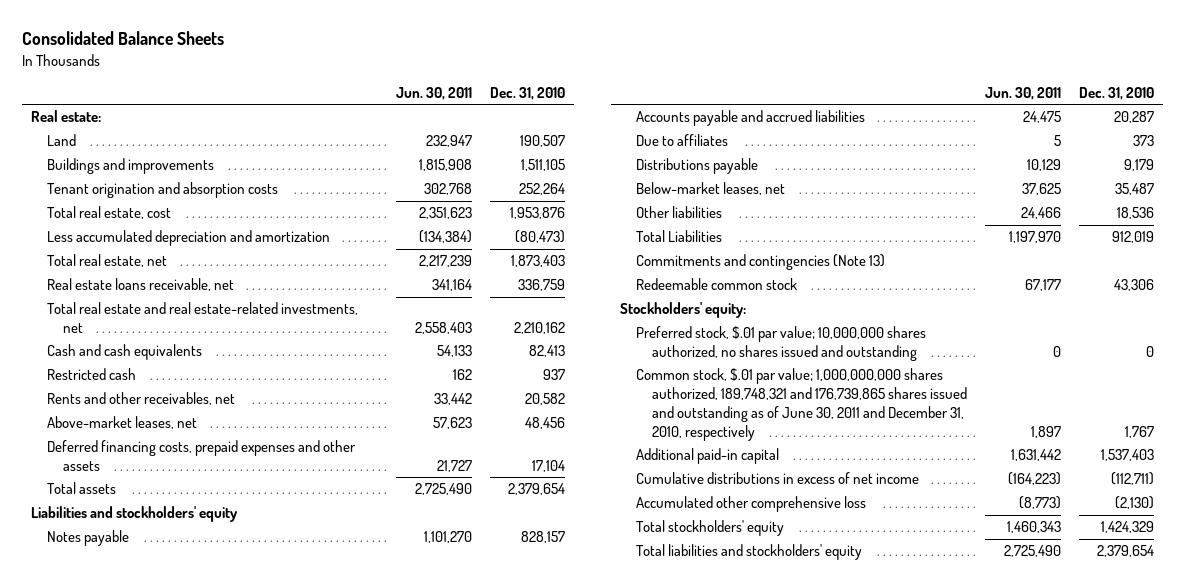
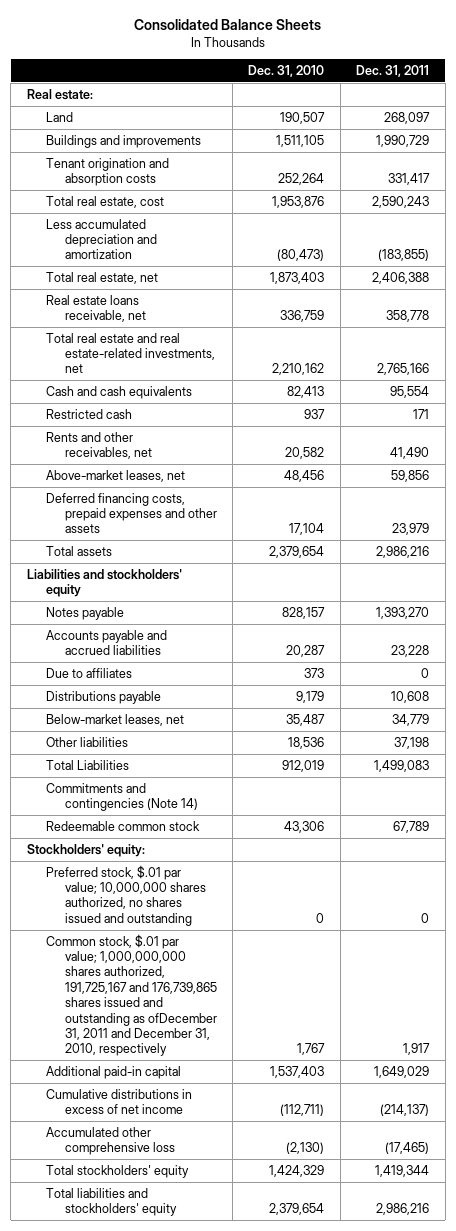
[396,87,473,101] Jun. 30, 2011 -> none
none -> [356,64,430,77] Dec. 31, 2011
[636,254,886,271] Commitments and contingencies (Note 13) -> [45,782,198,812] Commitments and contingencies (Note 14)
[636,368,968,441] Common stock, $.01 par value; 1,000,000,000 shares authorized, 189,748,321 and 176,739,865 shares issued and outstanding as of June 30, 2011 and December 31, 2010, respectively -> [45,933,217,1057] Common stock, $.01 par value; 1,000,000,000 shares authorized, 191,725,167 and 176,739,865 shares issued and outstanding as ofDecember 31, 2011 and December 31, 2010, respectively

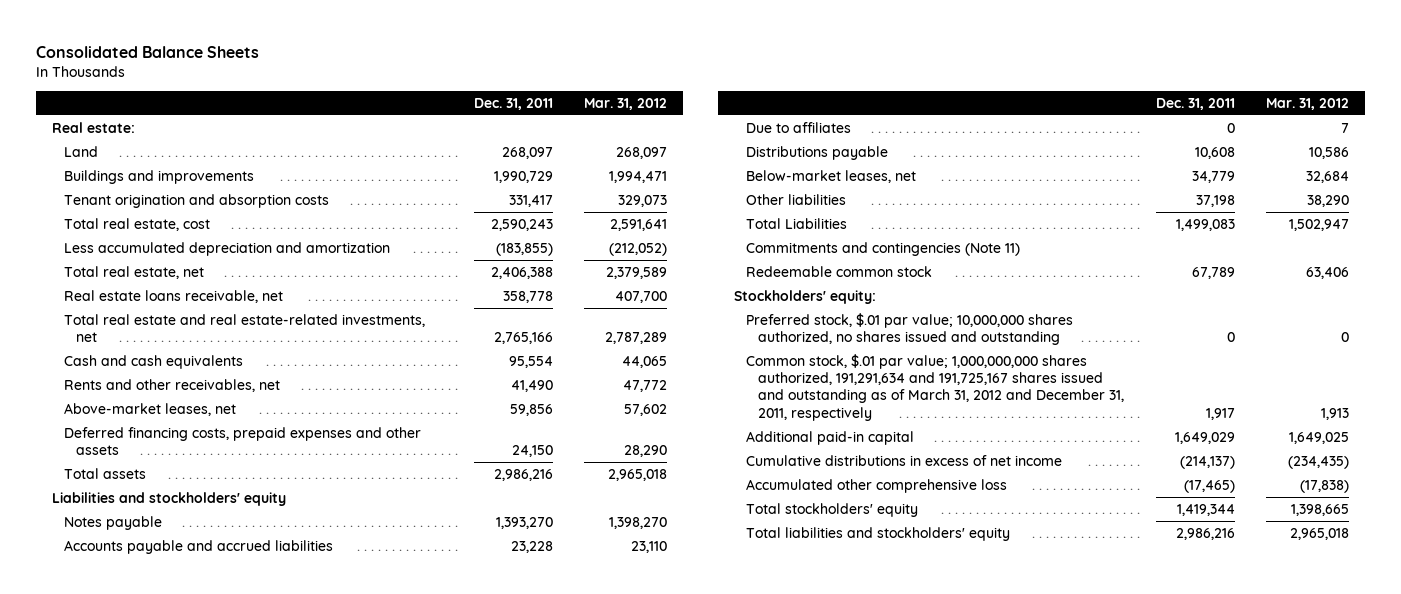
[248,64,325,77] Dec. 31, 2010 -> none
none -> [584,97,668,110] Mar. 31, 2012
[45,408,132,419] Restricted cash -> none
[392,523,430,536] 23,979 -> [511,445,553,458] 24,150
[45,782,198,812] Commitments and contingencies (Note 14) -> [746,241,1021,256] Commitments and contingencies (Note 11)
[45,933,217,1057] Common stock, $.01 par value; 1,000,000,000 shares authorized, 191,725,167 and 176,739,865 shares issued and outstanding as ofDecember 31, 2011 and December 31, 2010, respectively -> [746,353,1125,421] Common stock, $.01 par value; 1,000,000,000 shares authorized, 191,291,634 and 191,725,167 shares issued and outstanding as of March 31, 2012 and December 31, 2011, respectively

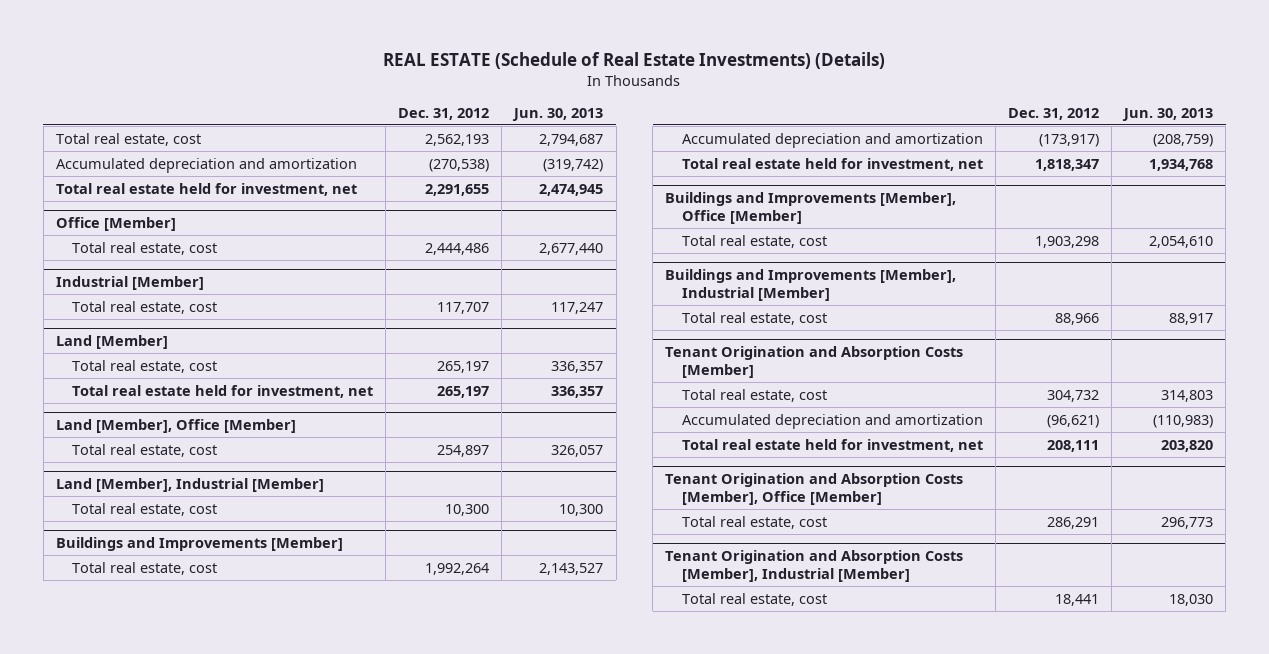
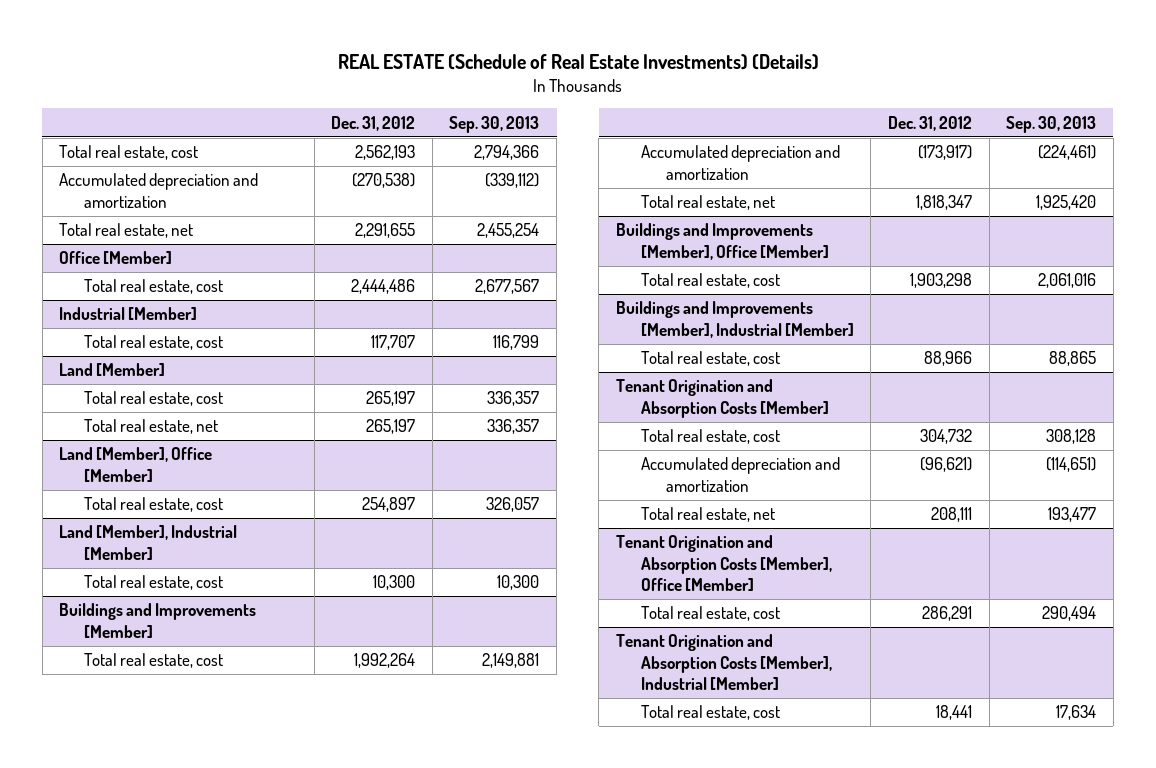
[512,107,604,121] Jun. 30, 2013 -> none
none -> [449,115,540,133] Sep. 30, 2013
[55,182,357,196] Total real estate held for investment, net -> [59,223,194,239] Total real estate, net
[71,384,373,398] Total real estate held for investment, net -> [84,419,219,435] Total real estate, net
[681,157,983,171] Total real estate held for investment, net -> [640,195,775,211] Total real estate, net
[681,438,983,452] Total real estate held for investment, net -> [640,507,775,523] Total real estate, net

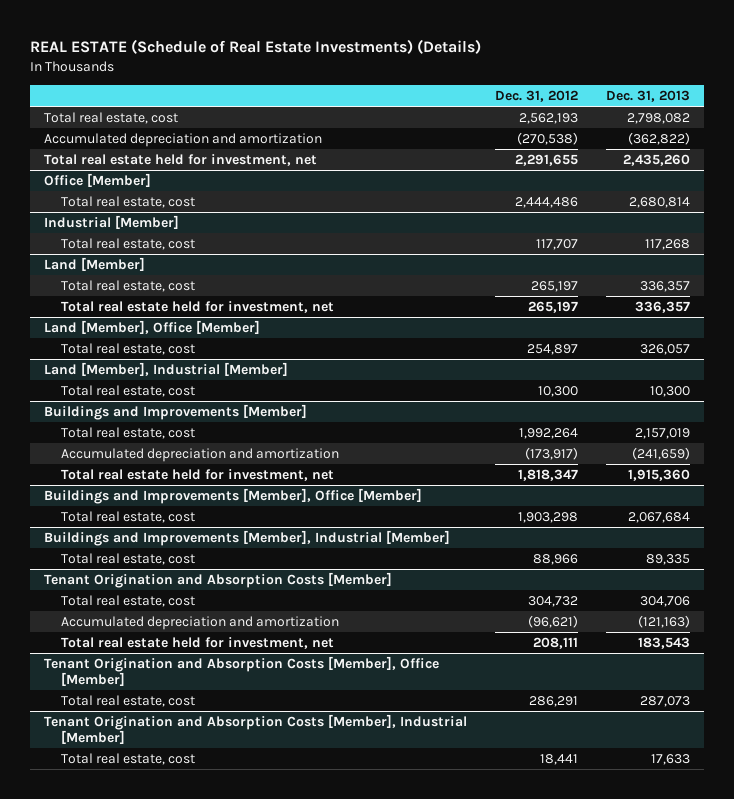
[449,115,540,133] Sep. 30, 2013 -> none
none -> [605,90,690,103] Dec. 31, 2013
[59,223,194,239] Total real estate, net -> [44,153,318,166] Total real estate held for investment, net
[84,419,219,435] Total real estate, net -> [60,300,334,313] Total real estate held for investment, net
[640,195,775,211] Total real estate, net -> [60,468,334,481] Total real estate held for investment, net
[640,507,775,523] Total real estate, net -> [60,636,334,649] Total real estate held for investment, net

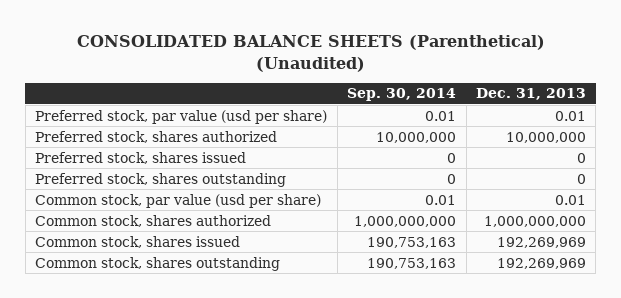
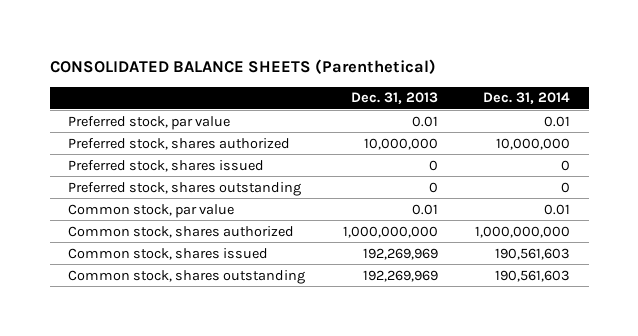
[76,35,545,72] CONSOLIDATED BALANCE SHEETS (Parenthetical) (Unaudited) -> [49,59,436,75] CONSOLIDATED BALANCE SHEETS (Parenthetical)
[347,88,457,102] Sep. 30, 2014 -> none
none -> [483,92,571,105] Dec. 31, 2014
[35,109,328,124] Preferred stock, par value (usd per share) -> [68,115,231,130] Preferred stock, par value
[35,193,322,208] Common stock, par value (usd per share) -> [68,203,235,218] Common stock, par value

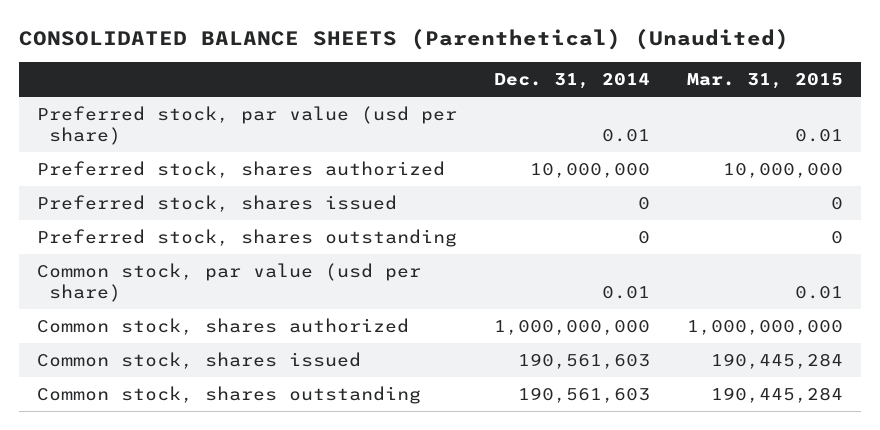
[49,59,436,75] CONSOLIDATED BALANCE SHEETS (Parenthetical) -> [19,29,790,51] CONSOLIDATED BALANCE SHEETS (Parenthetical) (Unaudited)
[350,92,438,105] Dec. 31, 2013 -> none
none -> [686,73,843,90] Mar. 31, 2015
[68,115,231,130] Preferred stock, par value -> [37,106,458,146] Preferred stock, par value (usd per share)
[68,203,235,218] Common stock, par value -> [37,263,422,303] Common stock, par value (usd per share)

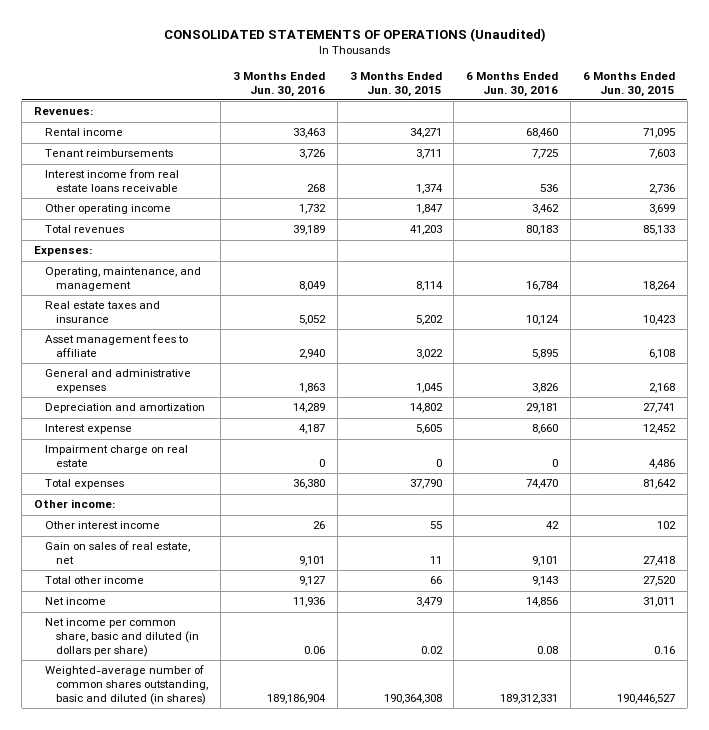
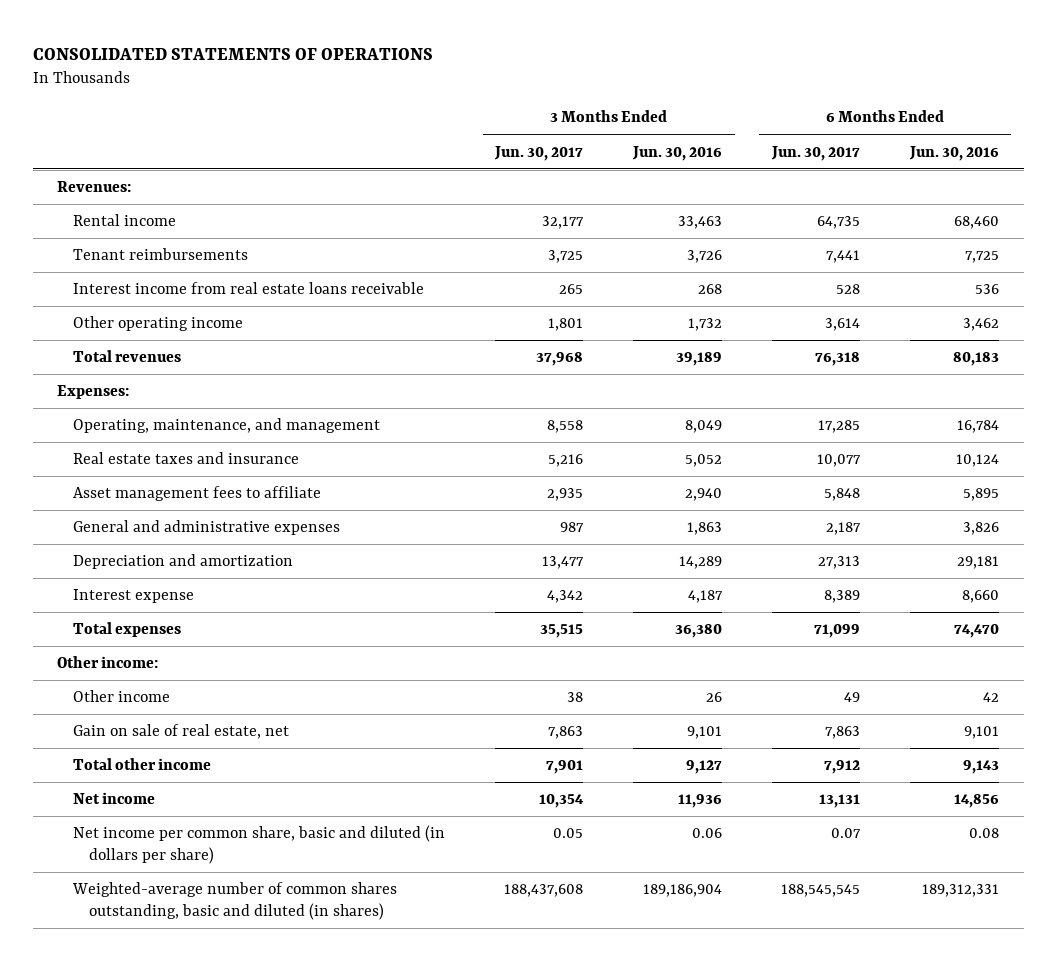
[163,28,546,43] CONSOLIDATED STATEMENTS OF OPERATIONS (Unaudited) -> [32,47,433,60] CONSOLIDATED STATEMENTS OF OPERATIONS
[349,72,442,97] 3 Months Ended Jun. 30, 2015 -> none
[582,72,675,97] 6 Months Ended Jun. 30, 2015 -> none
none -> [494,145,584,161] Jun. 30, 2017
none -> [770,145,860,161] Jun. 30, 2017
[45,445,189,467] Impairment charge on real estate -> none
[45,521,161,530] Other interest income -> [73,690,171,703] Other income
[45,541,191,564] Gain on sales of real estate, net -> [73,724,290,740] Gain on sale of real estate, net

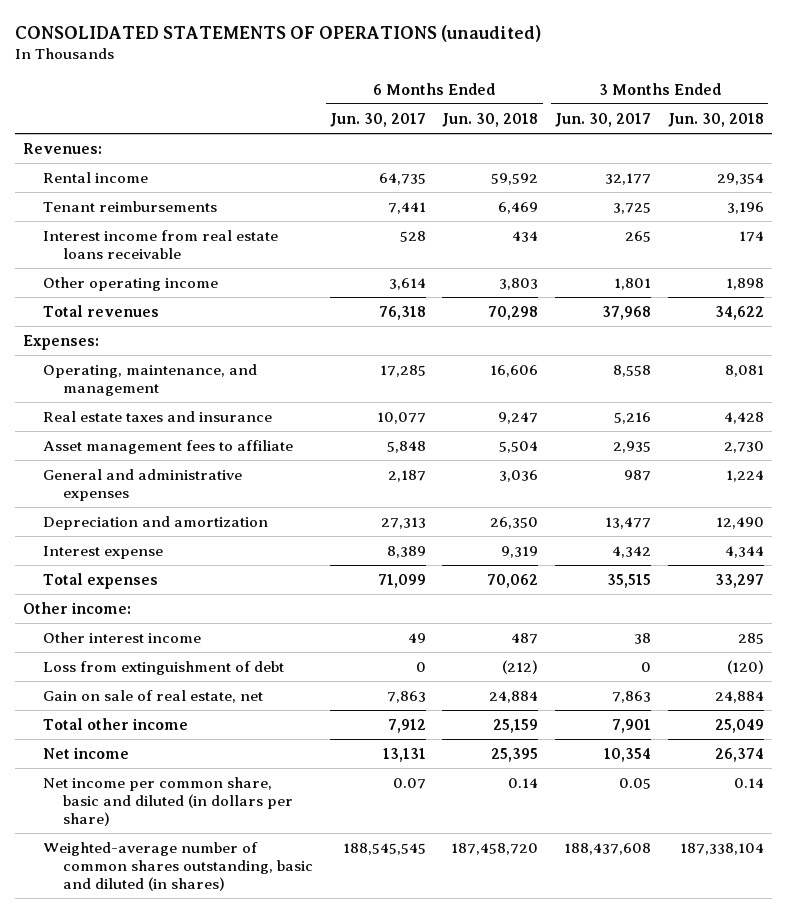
[32,47,433,60] CONSOLIDATED STATEMENTS OF OPERATIONS -> [15,24,542,42] CONSOLIDATED STATEMENTS OF OPERATIONS (unaudited)
[632,145,723,161] Jun. 30, 2016 -> none
[908,145,999,161] Jun. 30, 2016 -> none
none -> [442,112,539,127] Jun. 30, 2018
none -> [667,112,764,127] Jun. 30, 2018
[73,690,171,703] Other income -> [43,631,202,643] Other interest income
none -> [43,660,285,675] Loss from extinguishment of debt

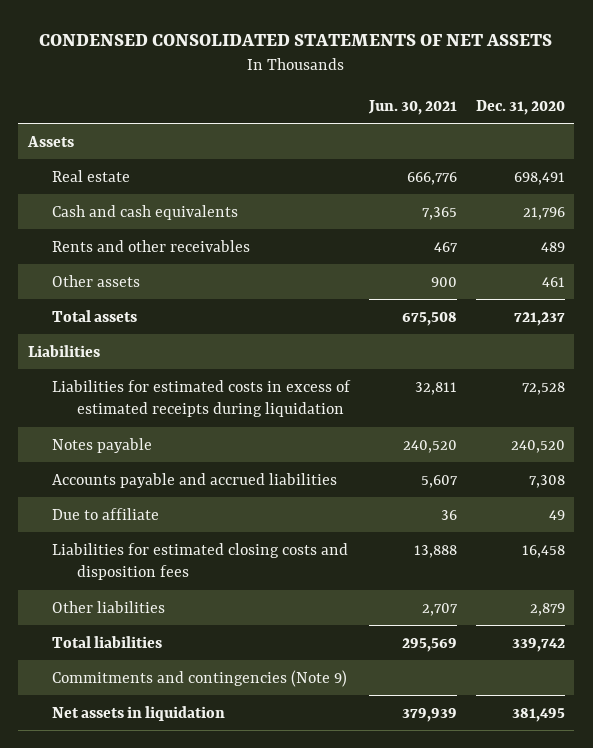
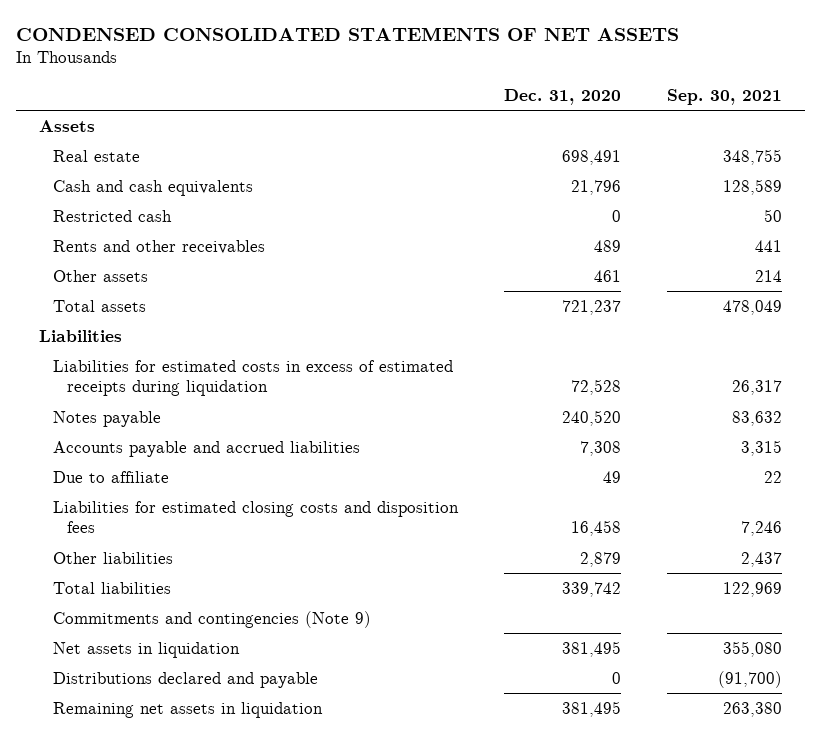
[368,99,458,115] Jun. 30, 2021 -> none
none -> [666,88,782,105] Sep. 30, 2021
none -> [53,209,173,222] Restricted cash
none -> [53,671,319,688] Distributions declared and payable
none -> [53,701,324,718] Remaining net assets in liquidation

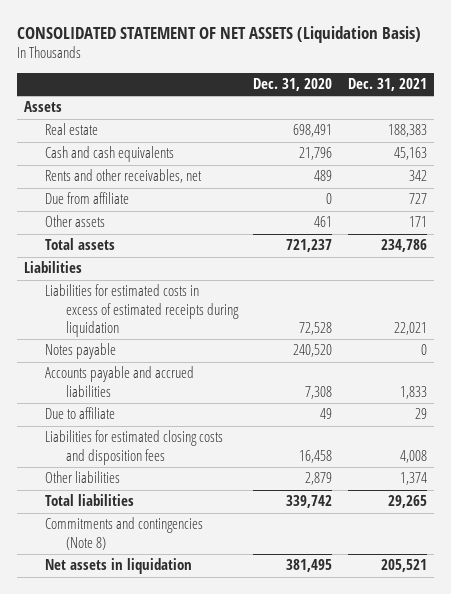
[15,27,679,42] CONDENSED CONSOLIDATED STATEMENTS OF NET ASSETS -> [16,25,421,43] CONSOLIDATED STATEMENT OF NET ASSETS (Liquidation Basis)
[666,88,782,105] Sep. 30, 2021 -> none
none -> [347,78,427,92] Dec. 31, 2021
[53,209,173,222] Restricted cash -> none
[53,239,266,254] Rents and other receivables -> [45,169,203,184] Rents and other receivables, net
none -> [45,192,130,205] Due from affiliate
[53,610,372,628] Commitments and contingencies (Note 9) -> [45,517,204,550] Commitments and contingencies (Note 8)
[53,671,319,688] Distributions declared and payable -> none
[53,701,324,718] Remaining net assets in liquidation -> none

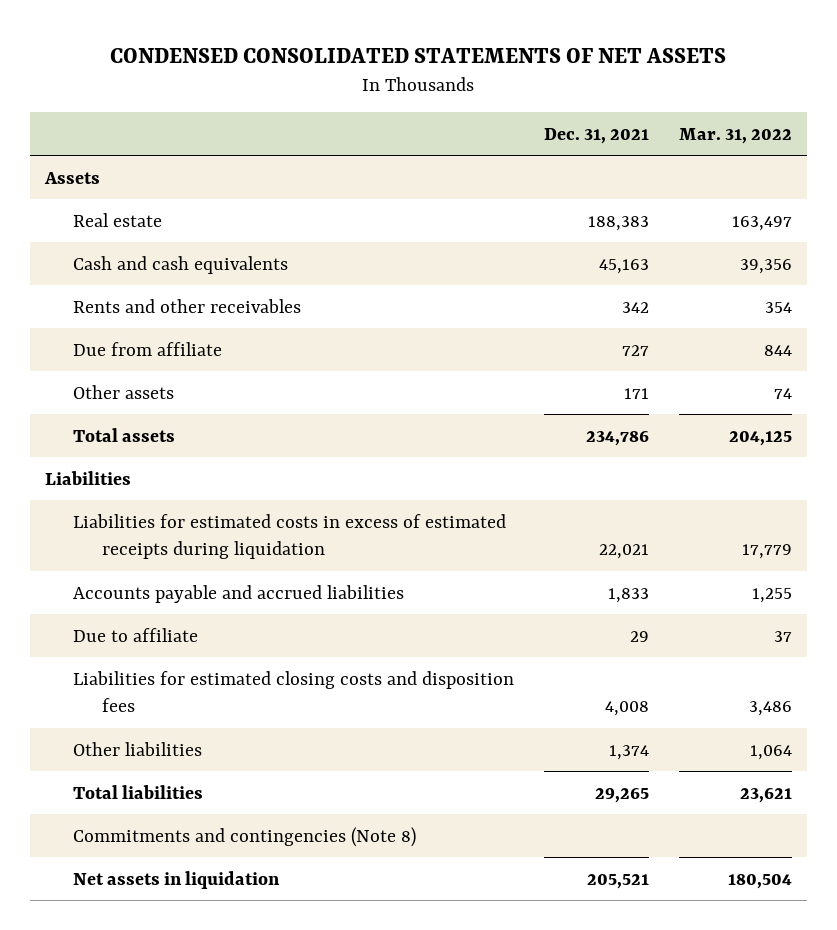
[16,25,421,43] CONSOLIDATED STATEMENT OF NET ASSETS (Liquidation Basis) -> [110,47,727,63] CONDENSED CONSOLIDATED STATEMENTS OF NET ASSETS
[253,78,333,92] Dec. 31, 2020 -> none
none -> [679,127,793,144] Mar. 31, 2022
[45,169,203,184] Rents and other receivables, net -> [73,298,302,313] Rents and other receivables
[45,343,117,360] Notes payable -> none

